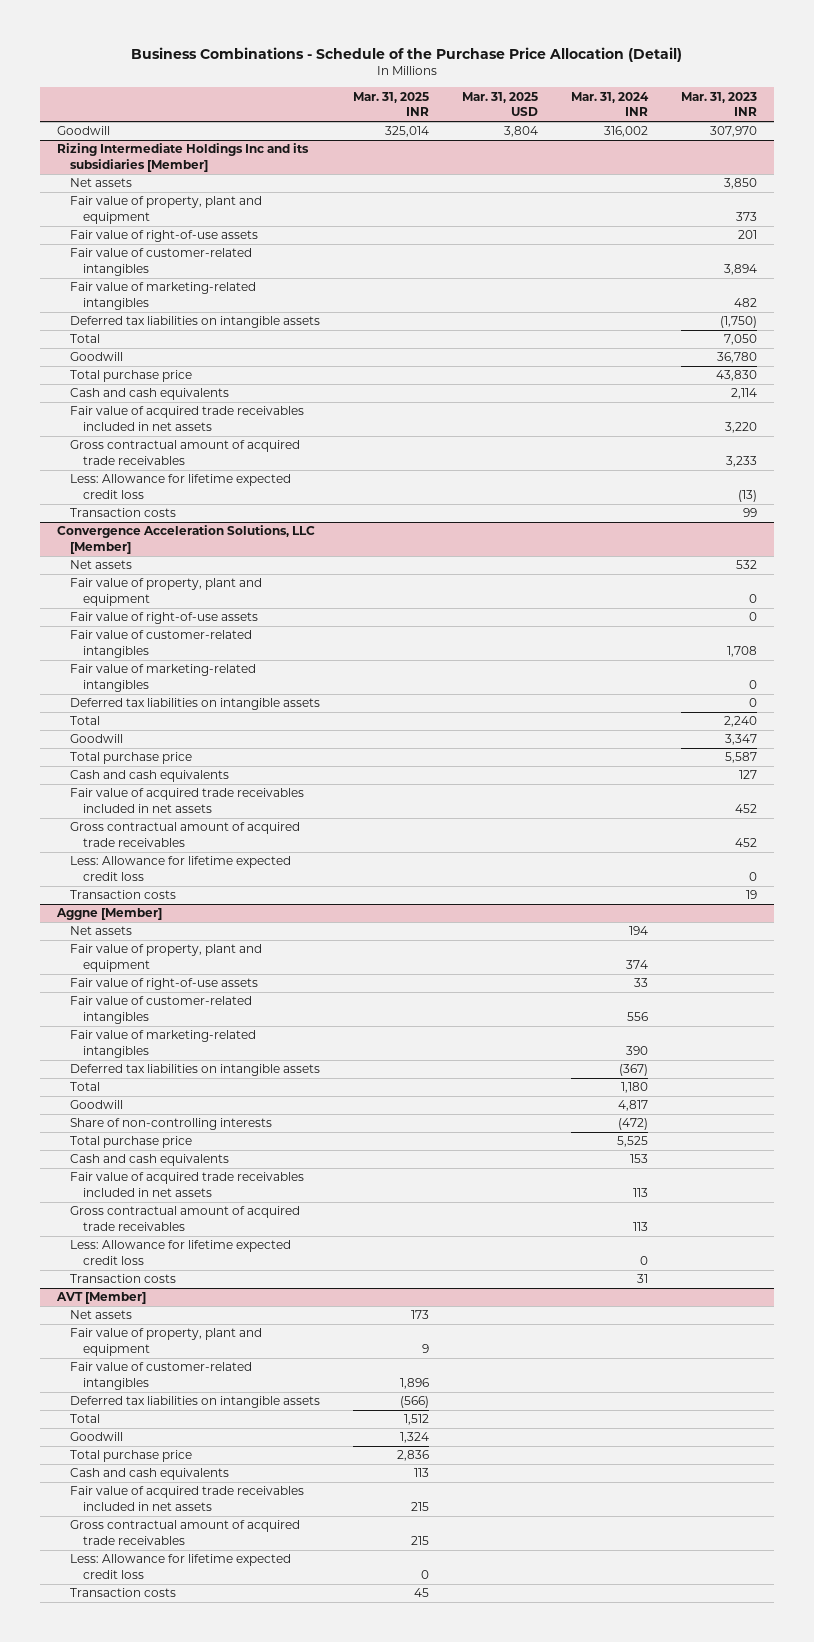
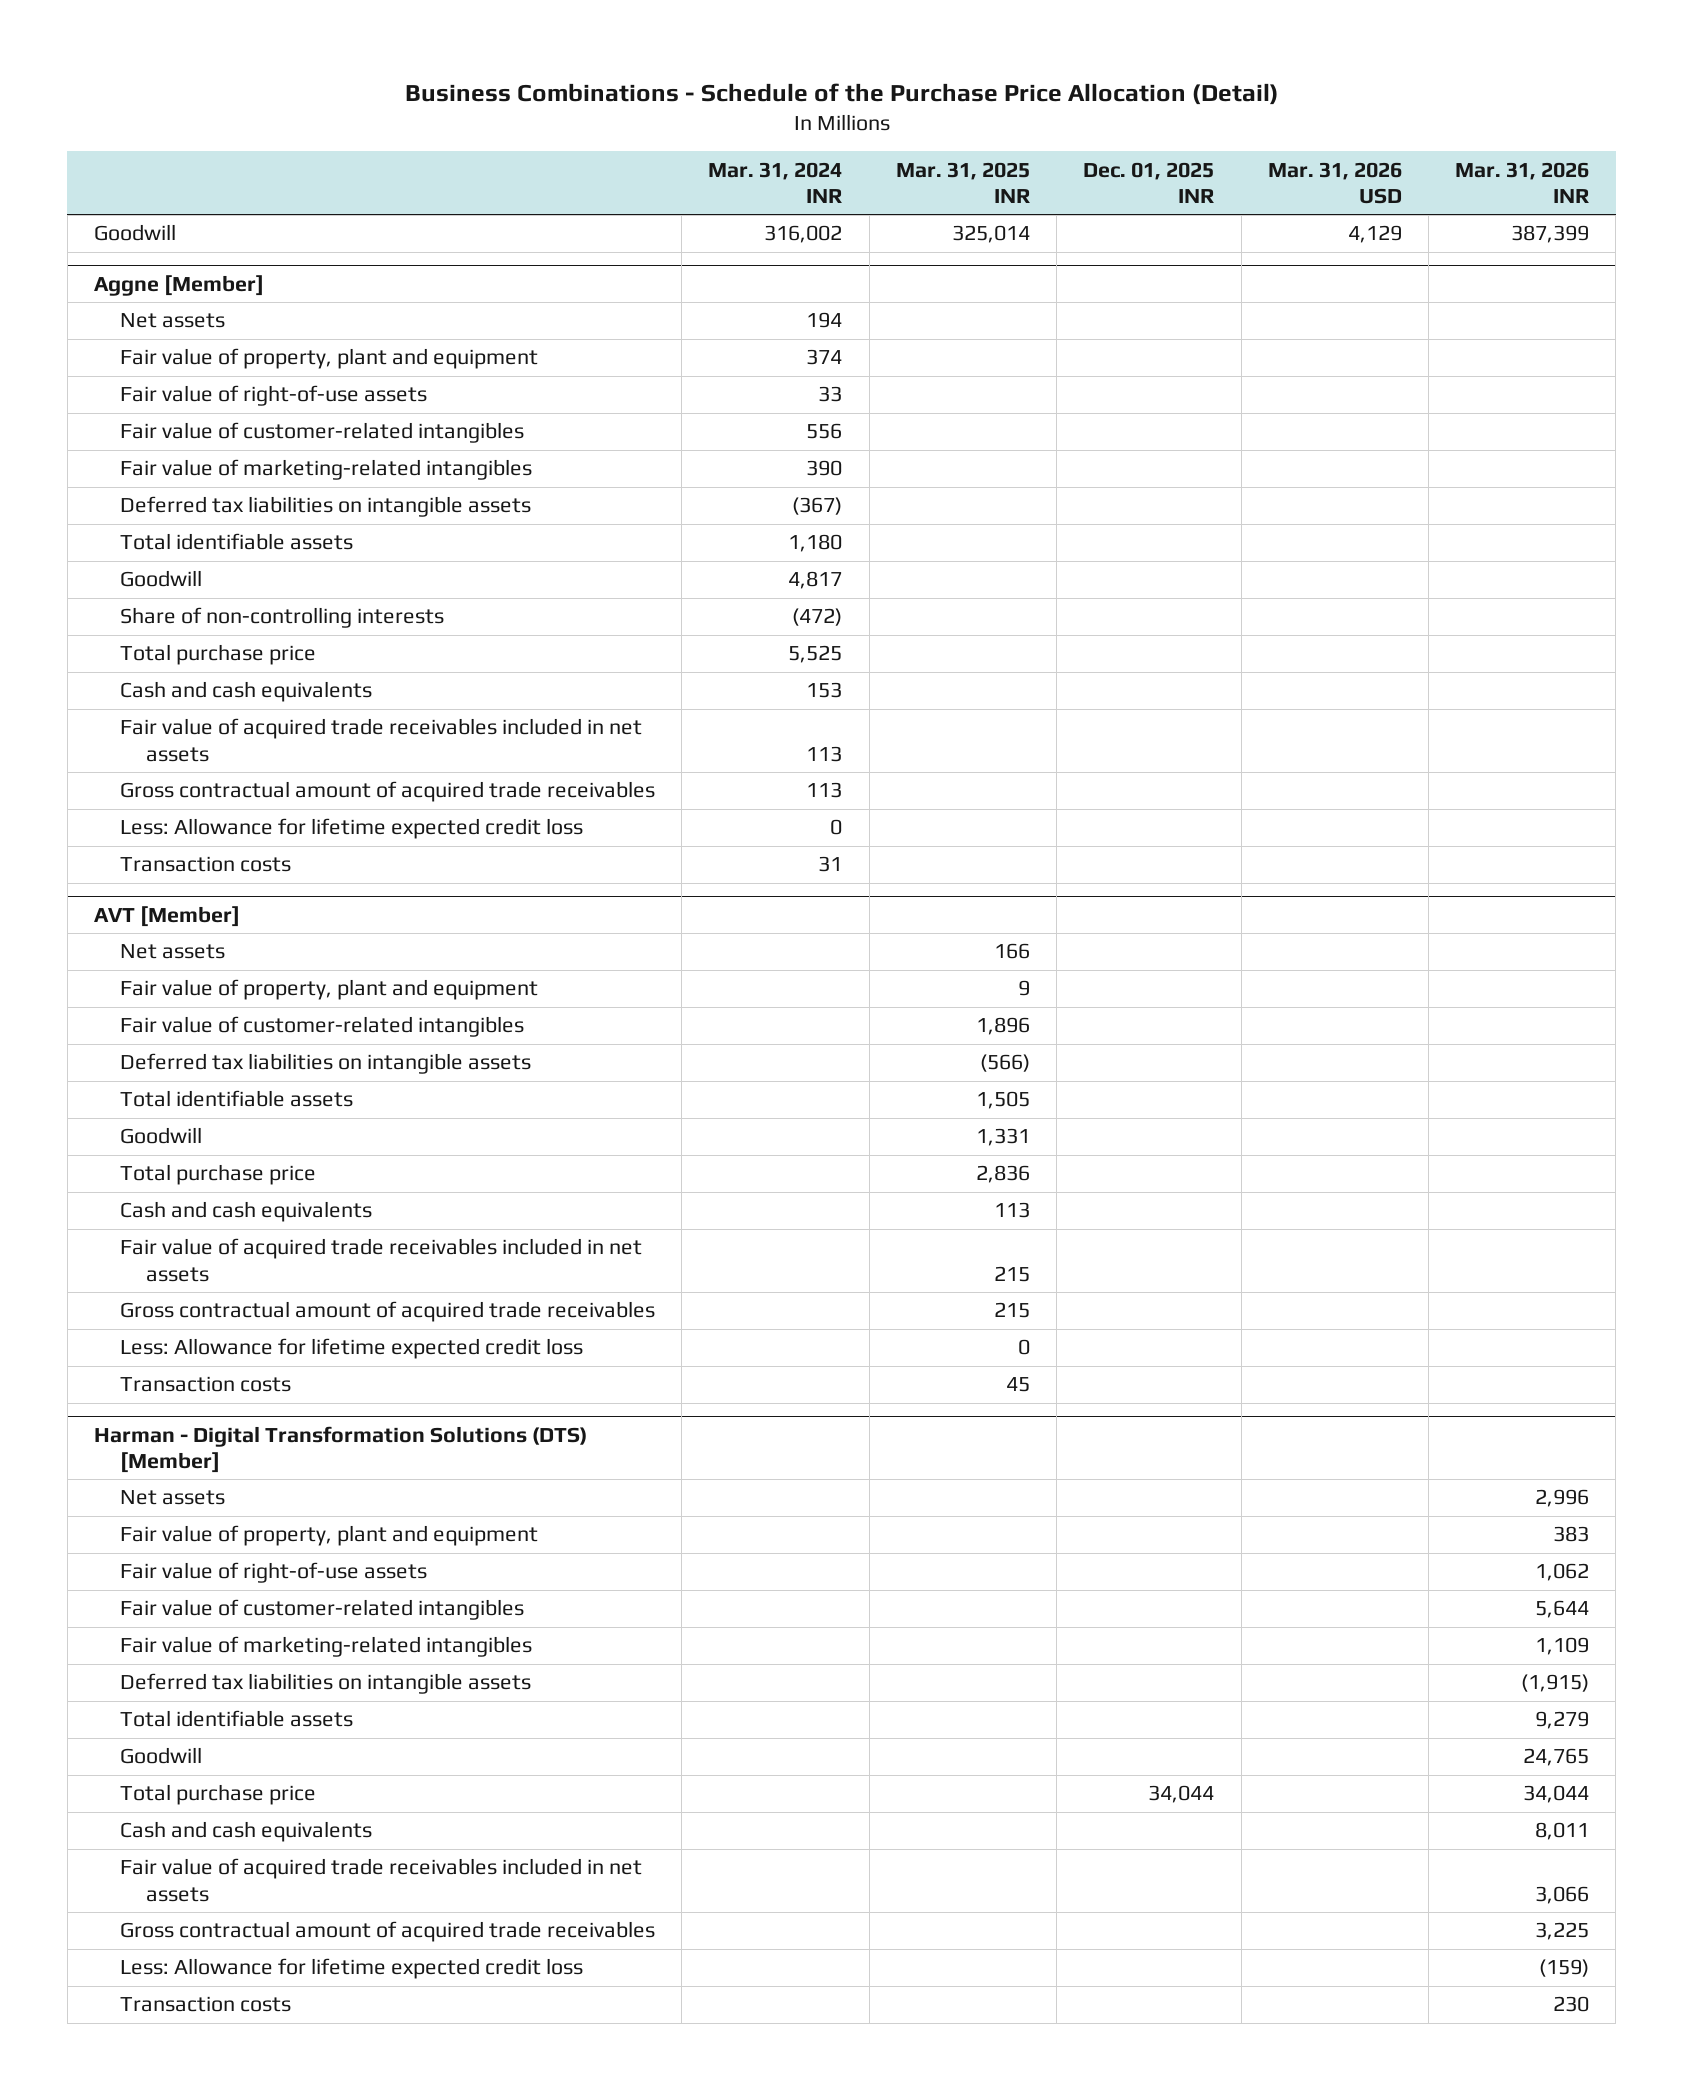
[462,91,539,117] Mar. 31, 2025 USD -> none
[681,91,758,117] Mar. 31, 2023 INR -> none
none -> [1083,161,1215,204] Dec. 01, 2025 INR
none -> [1267,161,1402,205] Mar. 31, 2026 USD
none -> [1455,161,1590,204] Mar. 31, 2026 INR
[56,143,309,172] Rizing Intermediate Holdings Inc and its subsidiaries [Member] -> none
[70,178,133,188] Net assets -> none
[70,196,263,224] Fair value of property, plant and equipment -> none
[70,230,259,243] Fair value of right-of-use assets -> none
[70,248,253,276] Fair value of customer-related intangibles -> none
[70,282,257,310] Fair value of marketing-related intangibles -> none
[70,316,321,329] Deferred tax liabilities on intangible assets -> none
[70,334,101,344] Total -> none
[70,352,124,362] Goodwill -> none
[70,370,193,383] Total purchase price -> none
[70,388,230,401] Cash and cash equivalents -> none
[70,406,305,431] Fair value of acquired trade receivables included in net assets -> none
[70,440,301,465] Gross contractual amount of acquired trade receivables -> none
[70,474,292,499] Less: Allowance for lifetime expected credit loss -> none
[70,508,177,518] Transaction costs -> none
[56,525,315,554] Convergence Acceleration Solutions, LLC [Member] -> none
[70,560,133,570] Net assets -> none
[70,578,263,606] Fair value of property, plant and equipment -> none
[70,612,259,625] Fair value of right-of-use assets -> none
[70,630,253,658] Fair value of customer-related intangibles -> none
[70,664,257,692] Fair value of marketing-related intangibles -> none
[70,698,321,711] Deferred tax liabilities on intangible assets -> none
[70,716,101,726] Total -> none
[70,734,124,744] Goodwill -> none
[70,752,193,765] Total purchase price -> none
[70,770,230,783] Cash and cash equivalents -> none
[70,788,305,813] Fair value of acquired trade receivables included in net assets -> none
[70,822,301,847] Gross contractual amount of acquired trade receivables -> none
[70,856,292,881] Less: Allowance for lifetime expected credit loss -> none
[70,890,177,900] Transaction costs -> none
[70,1082,101,1092] Total -> [119,533,353,551] Total identifiable assets
[411,1310,430,1320] 173 -> [993,943,1030,960] 166
[70,1414,101,1424] Total -> [119,1090,353,1108] Total identifiable assets
[404,1414,430,1426] 1,512 -> [975,1091,1030,1110] 1,505
[400,1432,430,1444] 1,324 -> [975,1128,1030,1147] 1,331
none -> [94,1425,588,1474] Harman - Digital Transformation Solutions (DTS) [Member]
none -> [119,1490,225,1506] Net assets
none -> [119,1525,538,1547] Fair value of property, plant and equipment
none -> [119,1562,427,1584] Fair value of right-of-use assets
none -> [119,1599,524,1621] Fair value of customer-related intangibles
none -> [119,1636,532,1658] Fair value of marketing-related intangibles
none -> [119,1673,531,1695] Deferred tax liabilities on intangible assets
none -> [119,1710,353,1728] Total identifiable assets
none -> [119,1747,202,1765] Goodwill
none -> [119,1784,316,1806] Total purchase price
none -> [119,1821,372,1843] Cash and cash equivalents
none -> [119,1858,642,1902] Fair value of acquired trade receivables included in net assets
none -> [119,1921,655,1943] Gross contractual amount of acquired trade receivables
none -> [119,1958,583,1980] Less: Allowance for lifetime expected credit loss
none -> [119,1996,291,2013] Transaction costs

